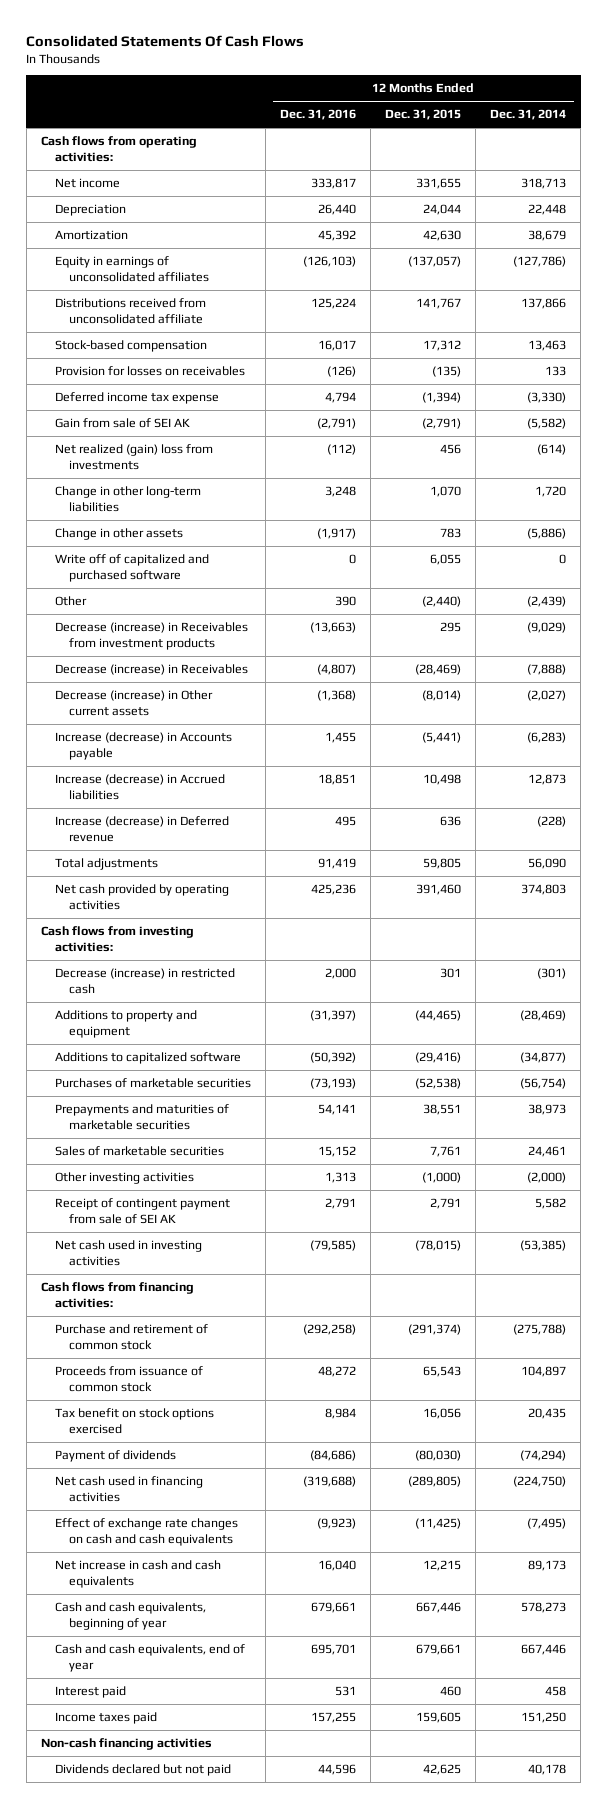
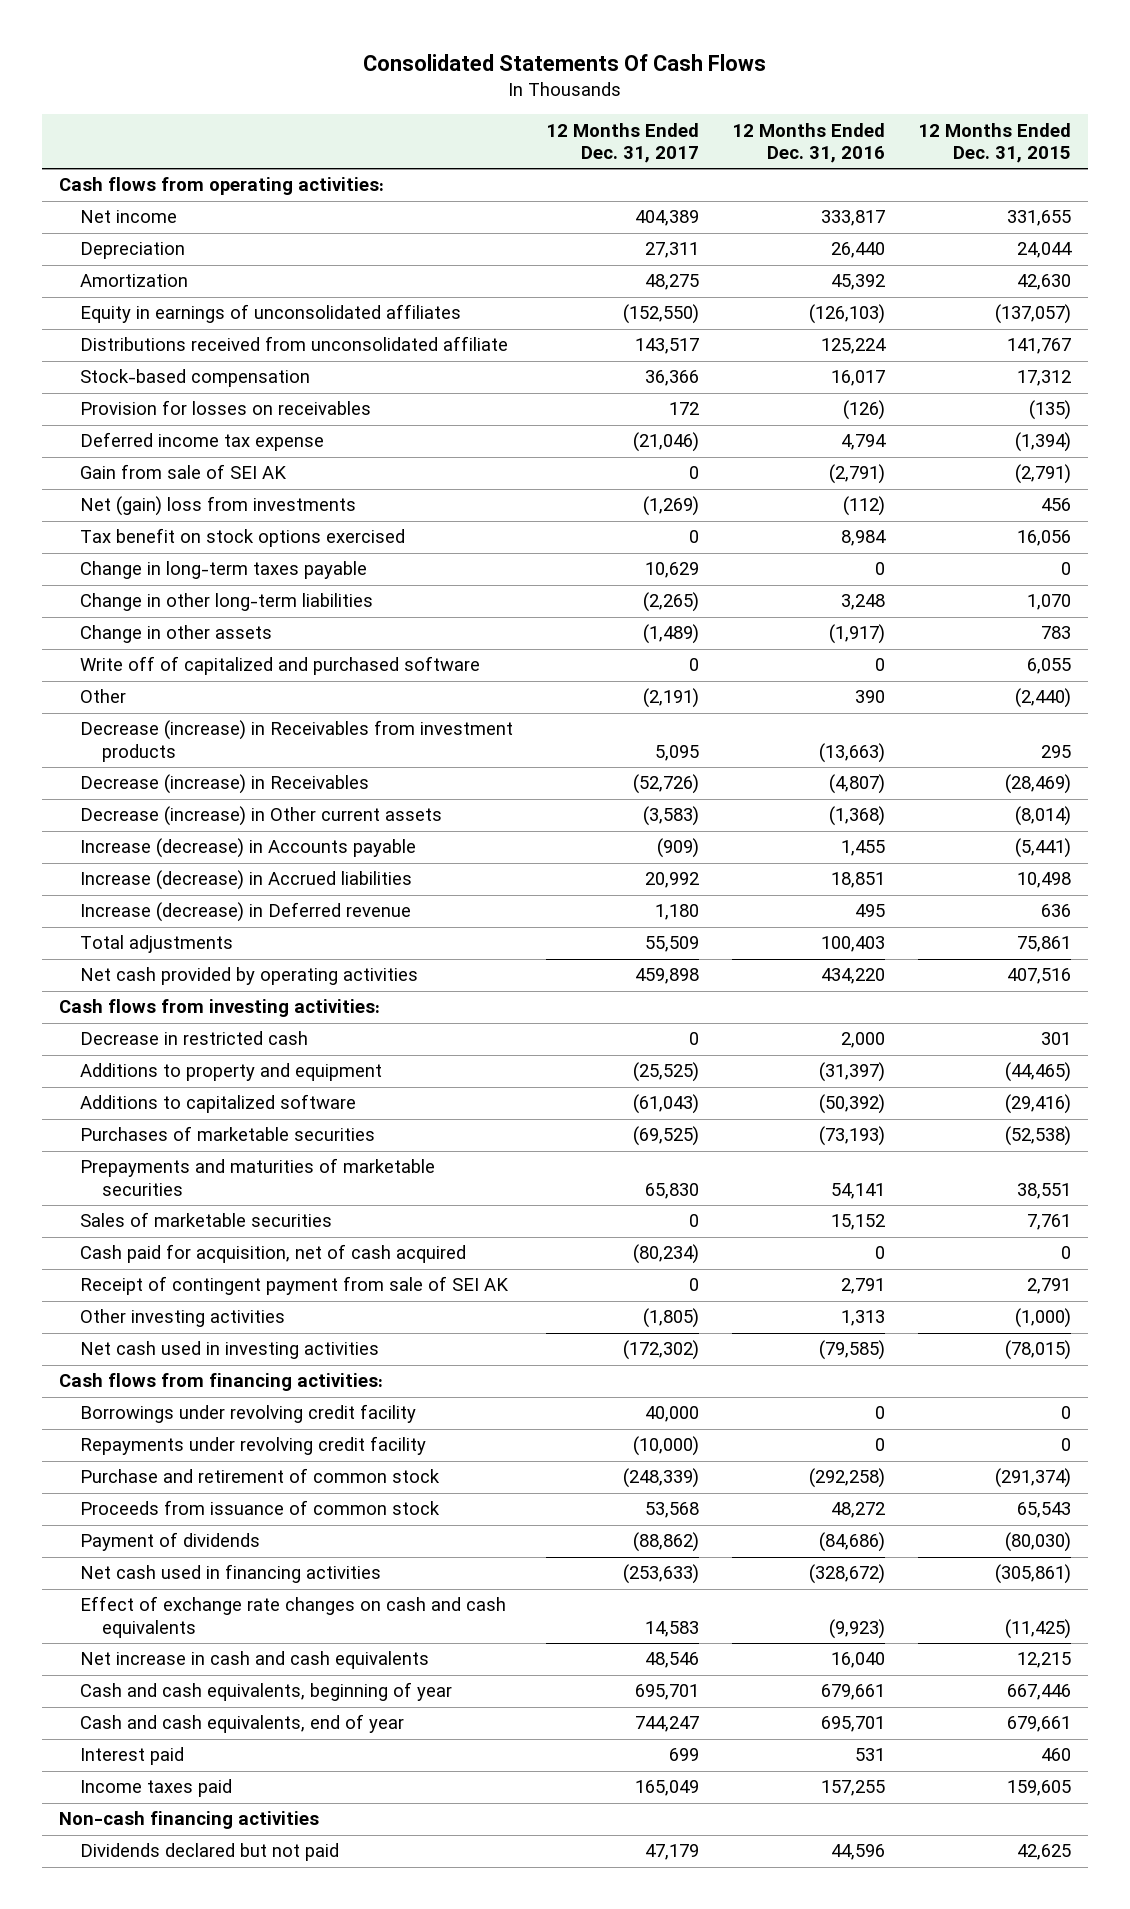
[490,109,567,121] Dec. 31, 2014 -> none
none -> [546,122,700,163] 12 Months Ended Dec. 31, 2017
[54,444,213,471] Net realized (gain) loss from investments -> [80,496,357,517] Net (gain) loss from investments
[54,1408,214,1435] Tax benefit on stock options exercised -> [80,528,406,548] Tax benefit on stock options exercised
none -> [80,561,368,580] Change in long-term taxes payable
[318,858,357,870] 91,419 -> [821,936,886,953] 100,403
[423,858,462,870] 59,805 -> [1017,936,1072,953] 75,861
[311,884,357,896] 425,236 -> [821,968,886,985] 434,220
[416,884,462,896] 391,460 -> [1007,968,1072,985] 407,516
[54,968,235,995] Decrease (increase) in restricted cash -> [80,1031,309,1046] Decrease in restricted cash
none -> [80,1244,467,1264] Cash paid for acquisition, net of cash acquired
[54,1172,194,1185] Other investing activities -> [80,1309,286,1328] Other investing activities
none -> [80,1404,417,1424] Borrowings under revolving credit facility
none -> [80,1436,427,1456] Repayments under revolving credit facility
[303,1476,357,1488] (319,688) -> [809,1564,886,1585] (328,672)
[408,1476,462,1488] (289,805) -> [995,1564,1072,1585] (305,861)

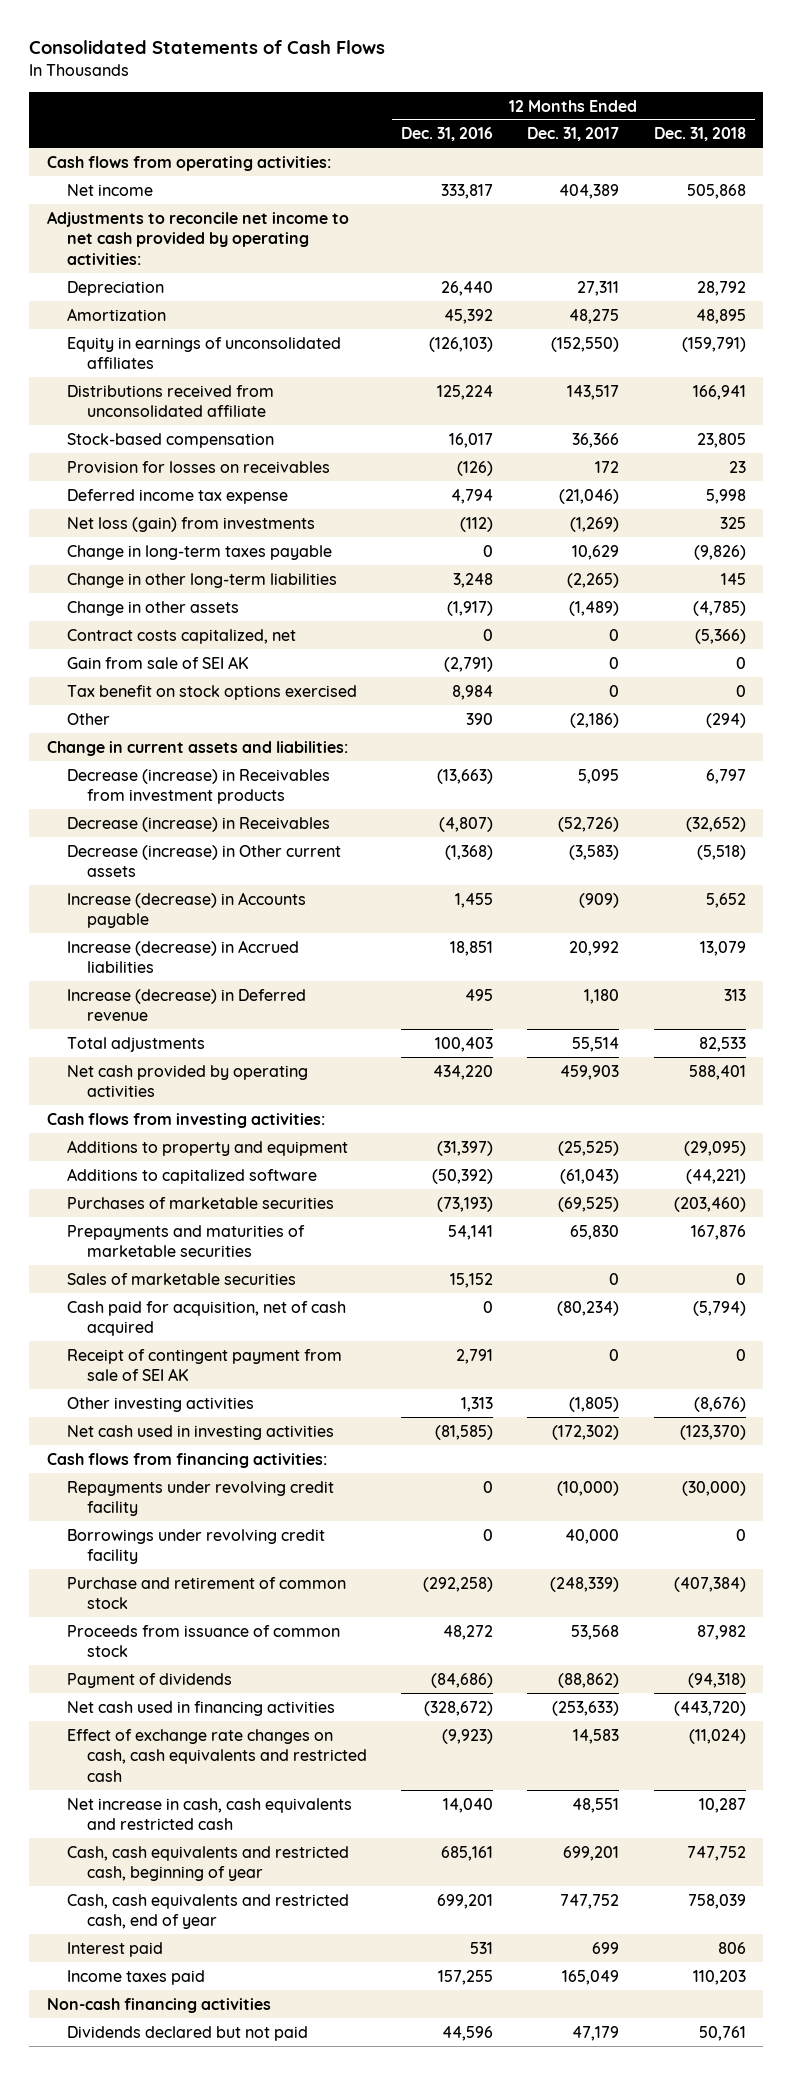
[363,53,767,71] Consolidated Statements Of Cash Flows -> [29,40,386,55] Consolidated Statements of Cash Flows
[918,122,1072,163] 12 Months Ended Dec. 31, 2015 -> none
none -> [653,127,746,142] Dec. 31, 2018
none -> [46,210,349,265] Adjustments to reconcile net income to net cash provided by operating activities:
[80,496,357,517] Net (gain) loss from investments -> [66,516,315,532] Net loss (gain) from investments
[80,656,481,676] Write off of capitalized and purchased software -> none
none -> [66,628,296,644] Contract costs capitalized, net
[80,464,288,480] Gain from sale of SEI AK -> [66,655,249,669] Gain from sale of SEI AK
[80,528,406,548] Tax benefit on stock options exercised -> [66,684,357,700] Tax benefit on stock options exercised
[643,688,700,709] (2,191) -> [570,712,620,728] (2,186)
none -> [46,740,348,756] Change in current assets and liabilities:
[645,936,700,953] 55,509 -> [572,1036,620,1052] 55,514
[635,968,700,985] 459,898 -> [560,1064,620,1080] 459,903
[80,1031,309,1046] Decrease in restricted cash -> none
[819,1340,886,1361] (79,585) -> [435,1424,494,1440] (81,585)
[80,1404,417,1424] Borrowings under revolving credit facility -> [66,1528,325,1565] Borrowings under revolving credit facility
[80,1596,507,1638] Effect of exchange rate changes on cash and cash equivalents -> [66,1728,367,1782] Effect of exchange rate changes on cash, cash equivalents and restricted cash
[80,1651,430,1670] Net increase in cash and cash equivalents -> [66,1797,352,1831] Net increase in cash, cash equivalents and restricted cash
[645,1652,700,1669] 48,546 -> [572,1797,620,1813] 48,551
[831,1652,886,1669] 16,040 -> [443,1797,494,1813] 14,040
[80,1682,453,1702] Cash and cash equivalents, beginning of year -> [66,1845,349,1882] Cash, cash equivalents and restricted cash, beginning of year
[635,1684,700,1701] 695,701 -> [563,1845,620,1861] 699,201
[821,1684,886,1701] 679,661 -> [441,1845,494,1861] 685,161
[80,1714,405,1734] Cash and cash equivalents, end of year -> [66,1893,349,1930] Cash, cash equivalents and restricted cash, end of year
[635,1716,700,1733] 744,247 -> [560,1893,620,1909] 747,752
[821,1716,886,1733] 695,701 -> [437,1893,494,1909] 699,201

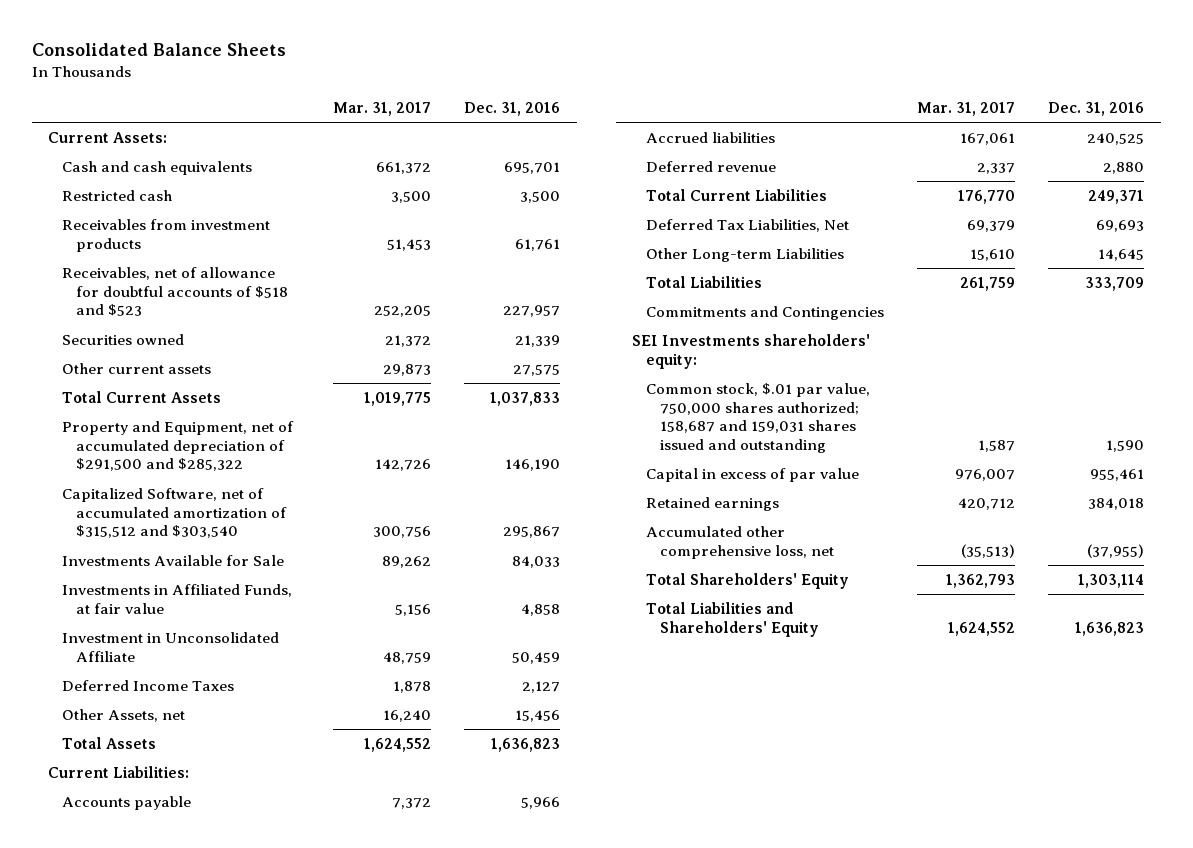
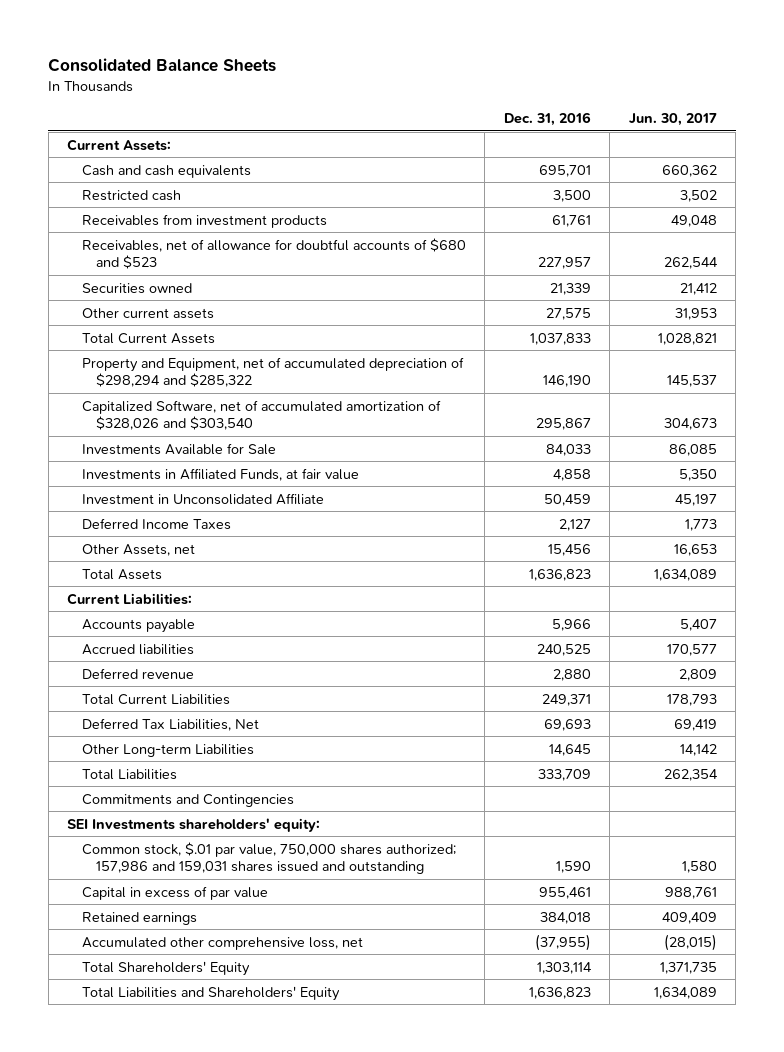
[333,101,432,116] Mar. 31, 2017 -> none
none -> [628,113,717,127] Jun. 30, 2017
[61,267,288,317] Receivables, net of allowance for doubtful accounts of $518 and $523 -> [81,237,466,270] Receivables, net of allowance for doubtful accounts of $680 and $523
[61,421,294,472] Property and Equipment, net of accumulated depreciation of $291,500 and $285,322 -> [81,356,464,388] Property and Equipment, net of accumulated depreciation of $298,294 and $285,322
[61,488,287,539] Capitalized Software, net of accumulated amortization of $315,512 and $303,540 -> [81,399,441,431] Capitalized Software, net of accumulated amortization of $328,026 and $303,540
[646,383,871,454] Common stock, $.01 par value, 750,000 shares authorized; 158,687 and 159,031 shares issued and outstanding -> [81,841,456,875] Common stock, $.01 par value, 750,000 shares authorized; 157,986 and 159,031 shares issued and outstanding

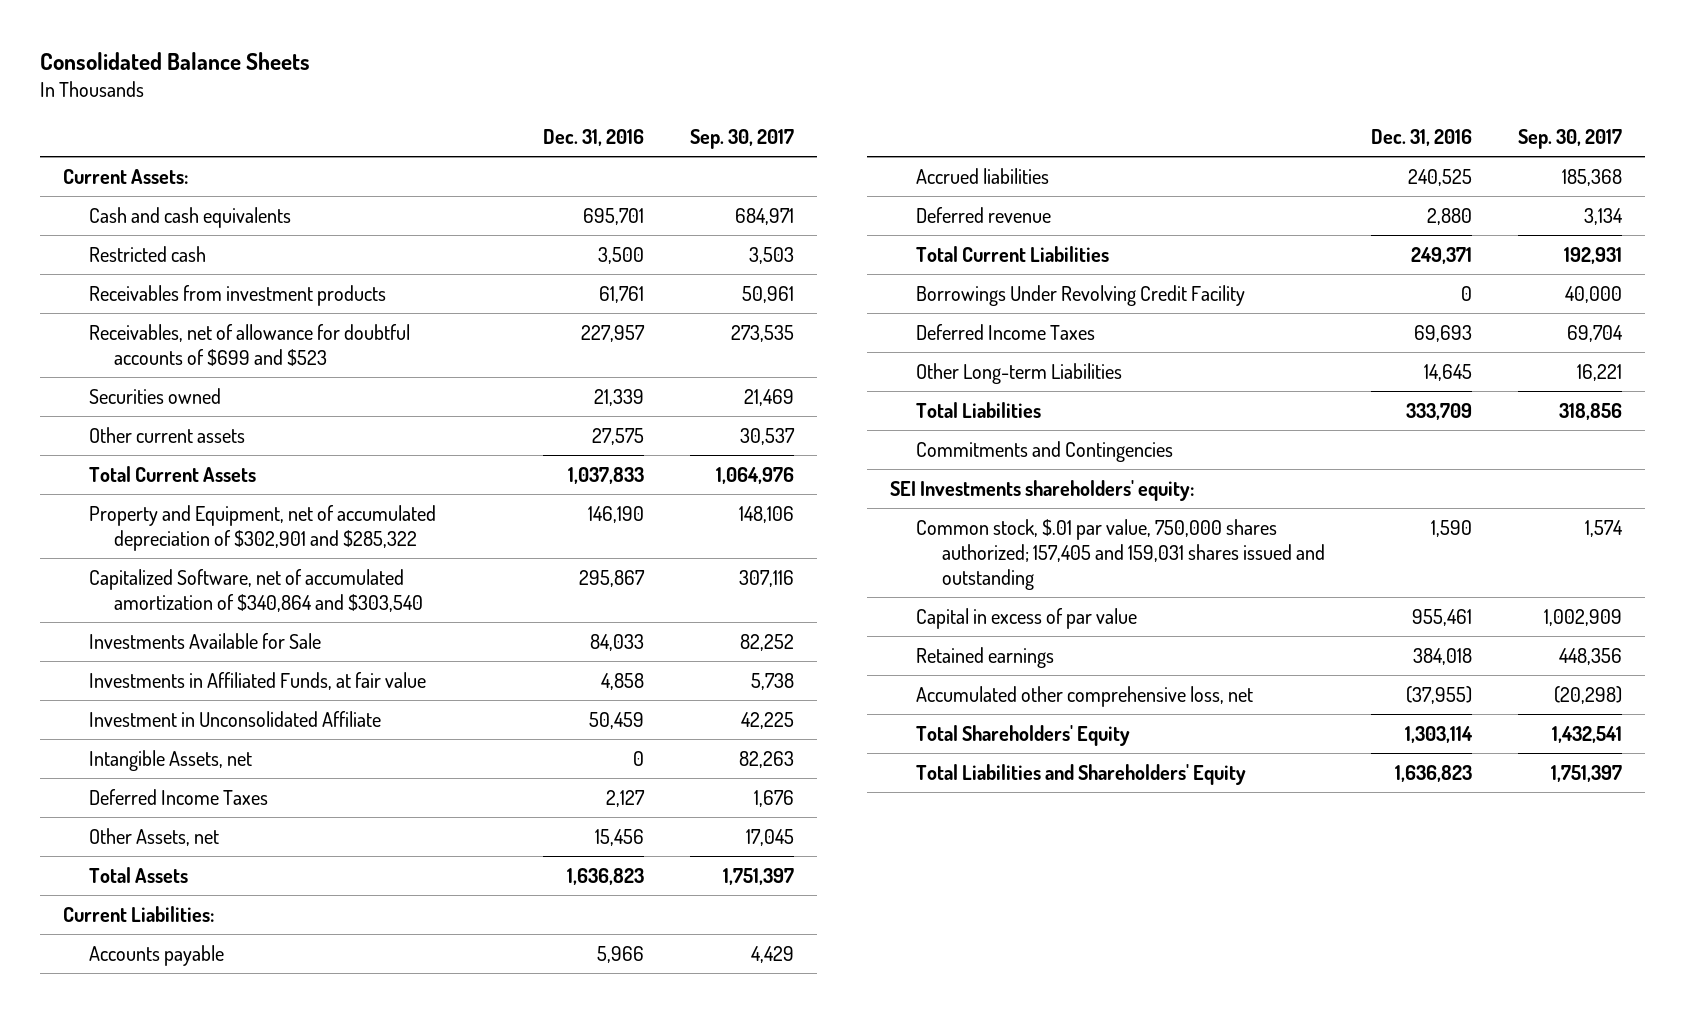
[628,113,717,127] Jun. 30, 2017 -> none
none -> [690,128,795,149] Sep. 30, 2017
[81,237,466,270] Receivables, net of allowance for doubtful accounts of $680 and $523 -> [88,323,410,366] Receivables, net of allowance for doubtful accounts of $699 and $523
[81,356,464,388] Property and Equipment, net of accumulated depreciation of $298,294 and $285,322 -> [88,504,436,551] Property and Equipment, net of accumulated depreciation of $302,901 and $285,322
[81,399,441,431] Capitalized Software, net of accumulated amortization of $328,026 and $303,540 -> [88,568,424,612] Capitalized Software, net of accumulated amortization of $340,864 and $303,540
none -> [88,749,252,771] Intangible Assets, net
none -> [915,284,1245,306] Borrowings Under Revolving Credit Facility
[81,717,259,731] Deferred Tax Liabilities, Net -> [915,323,1095,340] Deferred Income Taxes
[81,841,456,875] Common stock, $.01 par value, 750,000 shares authorized; 157,986 and 159,031 shares issued and outstanding -> [915,518,1325,590] Common stock, $.01 par value, 750,000 shares authorized; 157,405 and 159,031 shares issued and outstanding

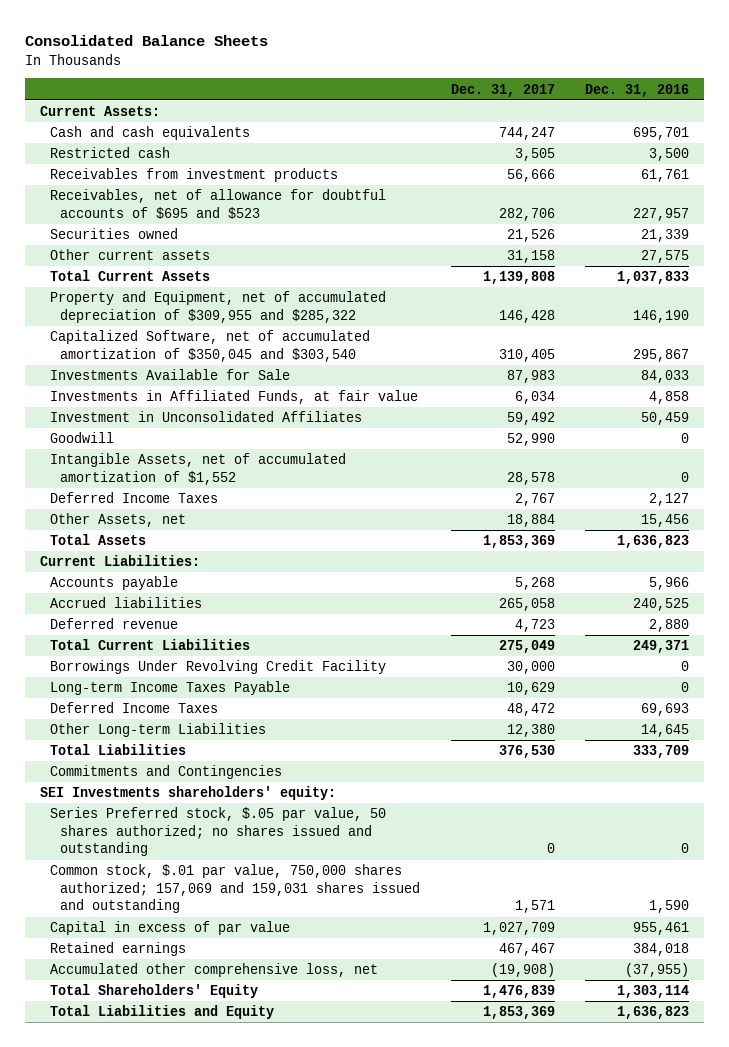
[690,128,795,149] Sep. 30, 2017 -> none
none -> [450,83,555,97] Dec. 31, 2017
[88,323,410,366] Receivables, net of allowance for doubtful accounts of $699 and $523 -> [50,189,387,219] Receivables, net of allowance for doubtful accounts of $695 and $523
[88,504,436,551] Property and Equipment, net of accumulated depreciation of $302,901 and $285,322 -> [50,291,387,323] Property and Equipment, net of accumulated depreciation of $309,955 and $285,322
[88,568,424,612] Capitalized Software, net of accumulated amortization of $340,864 and $303,540 -> [50,330,371,362] Capitalized Software, net of accumulated amortization of $350,045 and $303,540
[88,749,252,771] Intangible Assets, net -> none
[88,710,381,727] Investment in Unconsolidated Affiliate -> [50,411,363,423] Investment in Unconsolidated Affiliates
none -> [50,432,115,444] Goodwill
none -> [50,453,347,485] Intangible Assets, net of accumulated amortization of $1,552
none -> [50,681,291,696] Long-term Income Taxes Payable
none -> [50,807,387,857] Series Preferred stock, $.05 par value, 50 shares authorized; no shares issued and outstanding
[915,518,1325,590] Common stock, $.01 par value, 750,000 shares authorized; 157,405 and 159,031 shares issued and outstanding -> [50,864,421,914] Common stock, $.01 par value, 750,000 shares authorized; 157,069 and 159,031 shares issued and outstanding
[915,763,1246,785] Total Liabilities and Shareholders' Equity -> [50,1005,275,1020] Total Liabilities and Equity

